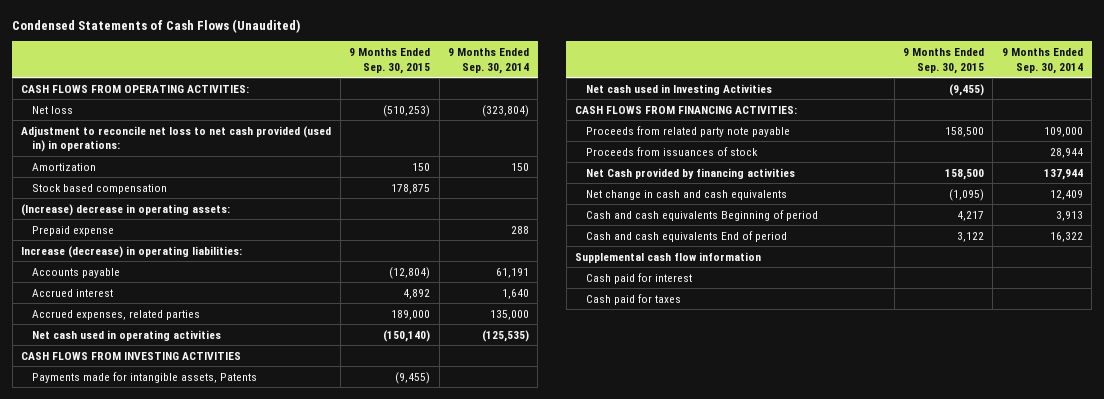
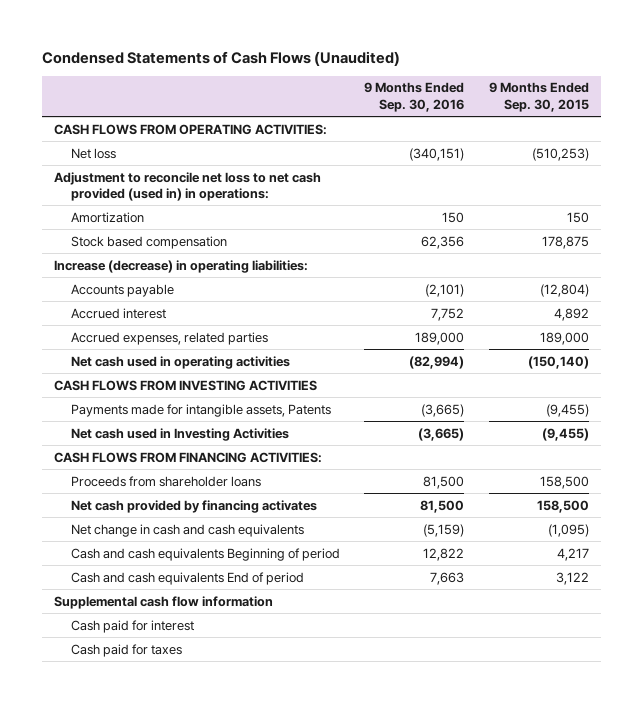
[447,47,529,74] 9 Months Ended Sep. 30, 2014 -> none
none -> [364,82,465,113] 9 Months Ended Sep. 30, 2016
[21,203,231,216] (Increase) decrease in operating assets: -> none
[32,225,115,236] Prepaid expense -> none
[586,146,759,156] Proceeds from issuances of stock -> none
[586,125,791,137] Proceeds from related party note payable -> [70,475,261,487] Proceeds from shareholder loans
[586,167,796,179] Net Cash provided by financing activities -> [70,499,317,513] Net cash provided by financing activates

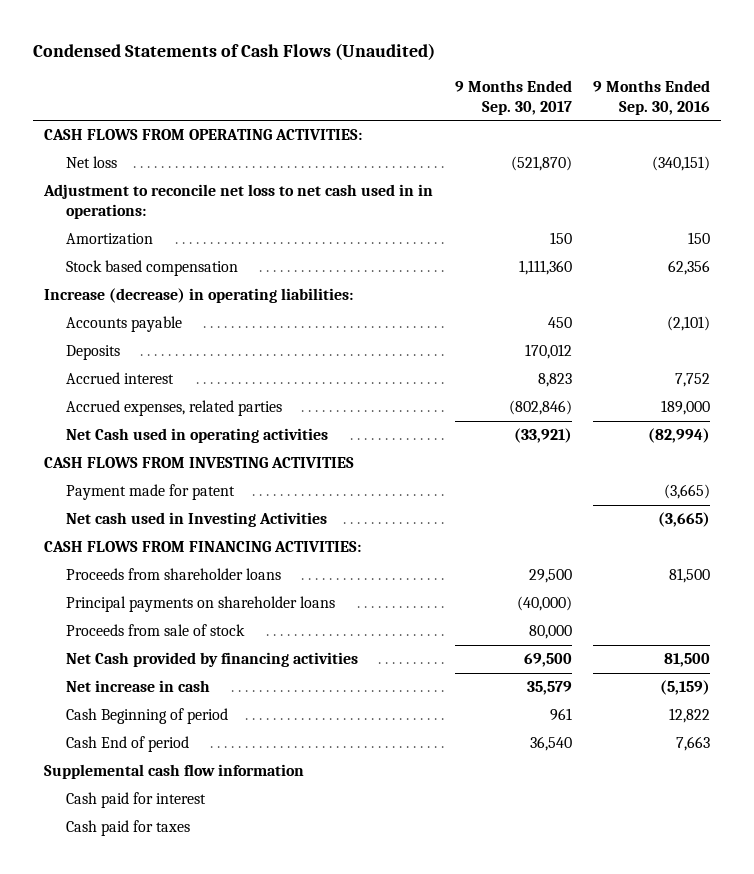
[488,82,589,113] 9 Months Ended Sep. 30, 2015 -> none
none -> [454,79,572,115] 9 Months Ended Sep. 30, 2017
[54,171,322,202] Adjustment to reconcile net loss to net cash provided (used in) in operations: -> [42,184,433,220] Adjustment to reconcile net loss to net cash used in in operations:
none -> [65,345,120,361] Deposits
[70,355,290,369] Net cash used in operating activities -> [65,428,328,444] Net Cash used in operating activities
[70,403,331,417] Payments made for intangible assets, Patents -> [65,484,235,501] Payment made for patent
none -> [65,596,335,613] Principal payments on shareholder loans
none -> [65,624,245,637] Proceeds from sale of stock
[70,499,317,513] Net cash provided by financing activates -> [65,652,358,668] Net Cash provided by financing activities
[70,523,304,537] Net change in cash and cash equivalents -> [65,680,210,693] Net increase in cash
[70,547,340,561] Cash and cash equivalents Beginning of period -> [65,708,228,725] Cash Beginning of period
[70,571,304,585] Cash and cash equivalents End of period -> [65,736,189,753] Cash End of period

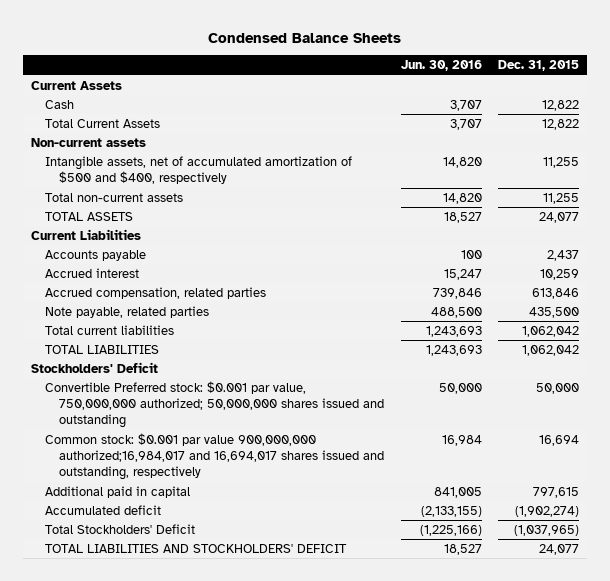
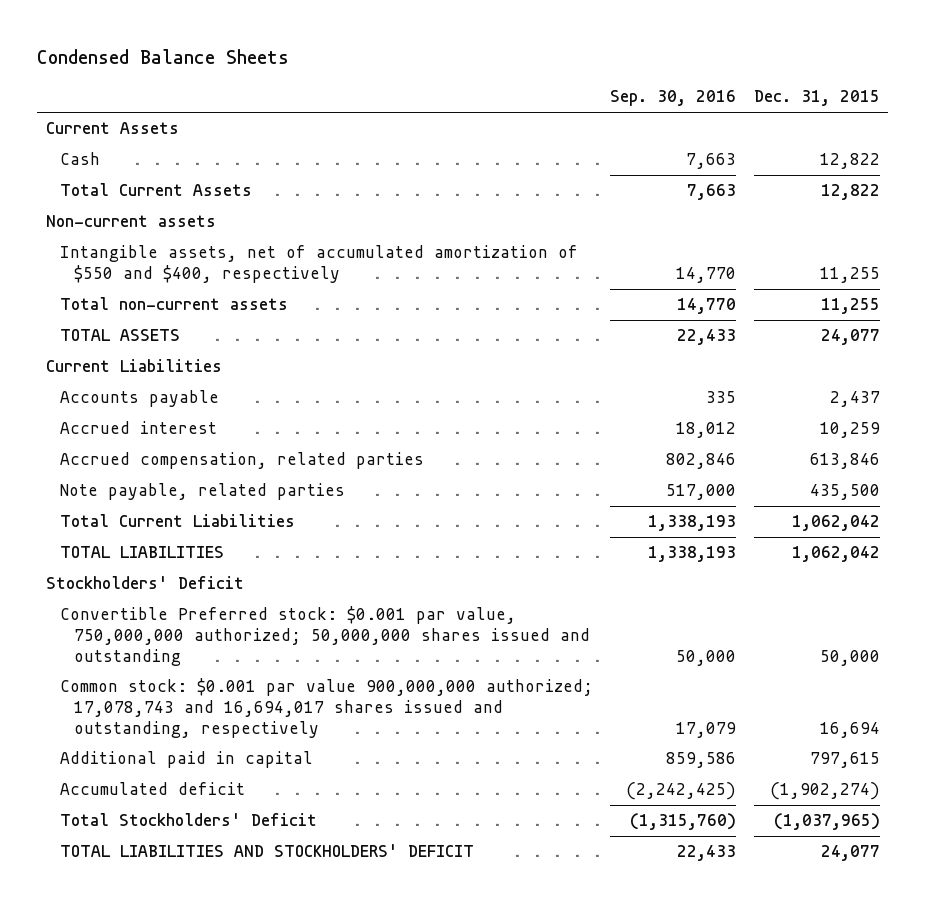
[400,60,482,72] Jun. 30, 2016 -> none
none -> [610,90,737,107] Sep. 30, 2016
[45,156,353,185] Intangible assets, net of accumulated amortization of $500 and $400, respectively -> [60,245,579,284] Intangible assets, net of accumulated amortization of $550 and $400, respectively
[45,325,175,336] Total current liabilities -> [60,514,296,528] Total Current Liabilities
[45,433,385,481] Common stock: $0.001 par value 900,000,000 authorized;16,984,017 and 16,694,017 shares issued and outstanding, respectively -> [60,678,594,738] Common stock: $0.001 par value 900,000,000 authorized; 17,078,743 and 16,694,017 shares issued and outstanding, respectively

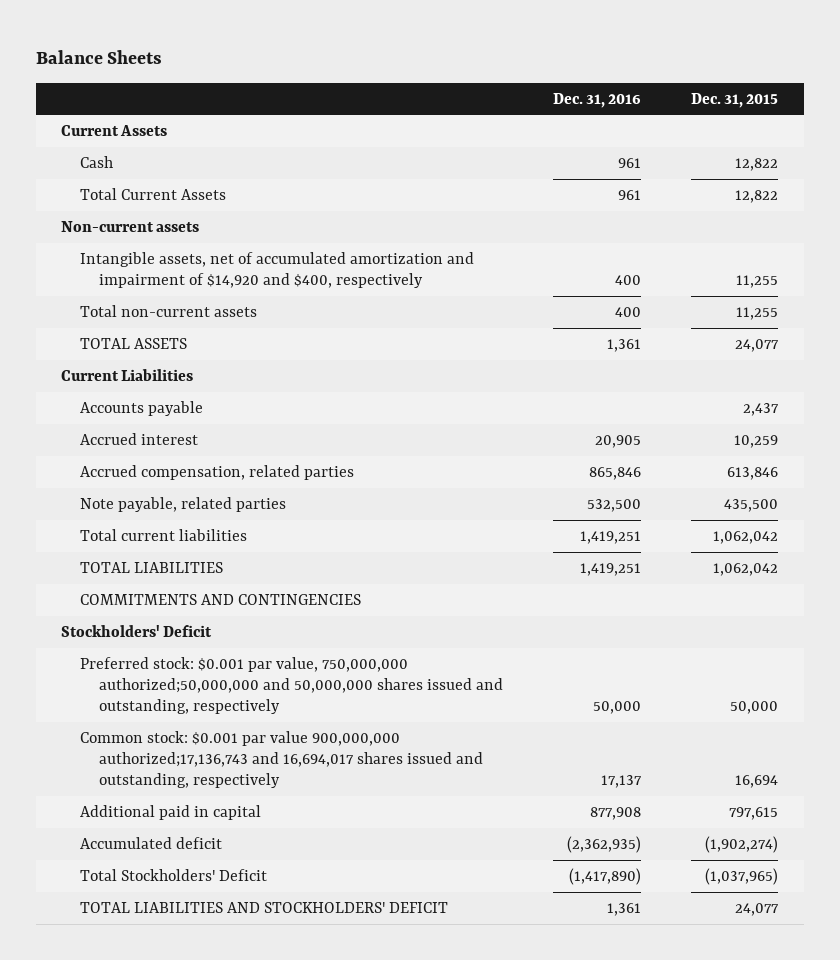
[37,49,290,65] Condensed Balance Sheets -> [36,50,163,65] Balance Sheets
[610,90,737,107] Sep. 30, 2016 -> none
none -> [553,92,642,108] Dec. 31, 2016
[60,245,579,284] Intangible assets, net of accumulated amortization of $550 and $400, respectively -> [80,251,475,289] Intangible assets, net of accumulated amortization and impairment of $14,920 and $400, respectively
[60,514,296,528] Total Current Liabilities -> [80,528,248,541] Total current liabilities
none -> [80,593,362,605] COMMITMENTS AND CONTINGENCIES
[60,606,591,666] Convertible Preferred stock: $0.001 par value, 750,000,000 authorized; 50,000,000 shares issued and outstanding -> [80,656,503,715] Preferred stock: $0.001 par value, 750,000,000 authorized;50,000,000 and 50,000,000 shares issued and outstanding, respectively
[60,678,594,738] Common stock: $0.001 par value 900,000,000 authorized; 17,078,743 and 16,694,017 shares issued and outstanding, respectively -> [80,730,483,789] Common stock: $0.001 par value 900,000,000 authorized;17,136,743 and 16,694,017 shares issued and outstanding, respectively

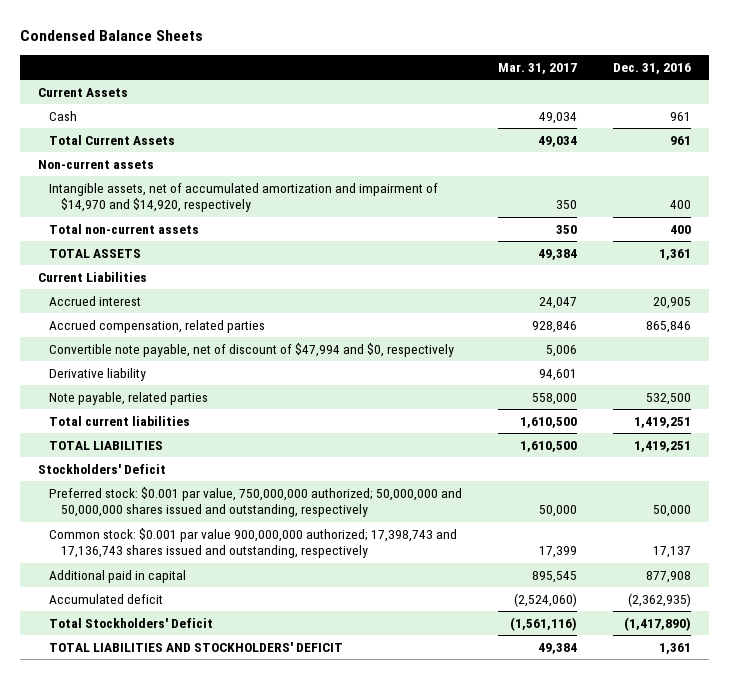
[36,50,163,65] Balance Sheets -> [19,30,203,42] Condensed Balance Sheets
[691,92,779,108] Dec. 31, 2015 -> none
none -> [498,62,578,74] Mar. 31, 2017
[80,251,475,289] Intangible assets, net of accumulated amortization and impairment of $14,920 and $400, respectively -> [49,183,439,213] Intangible assets, net of accumulated amortization and impairment of $14,970 and $14,920, respectively
[80,400,204,416] Accounts payable -> none
none -> [49,343,455,358] Convertible note payable, net of discount of $47,994 and $0, respectively
none -> [49,368,147,382] Derivative liability
[80,593,362,605] COMMITMENTS AND CONTINGENCIES -> none
[80,656,503,715] Preferred stock: $0.001 par value, 750,000,000 authorized;50,000,000 and 50,000,000 shares issued and outstanding, respectively -> [49,487,463,518] Preferred stock: $0.001 par value, 750,000,000 authorized; 50,000,000 and 50,000,000 shares issued and outstanding, respectively
[80,730,483,789] Common stock: $0.001 par value 900,000,000 authorized;17,136,743 and 16,694,017 shares issued and outstanding, respectively -> [49,528,458,559] Common stock: $0.001 par value 900,000,000 authorized; 17,398,743 and 17,136,743 shares issued and outstanding, respectively

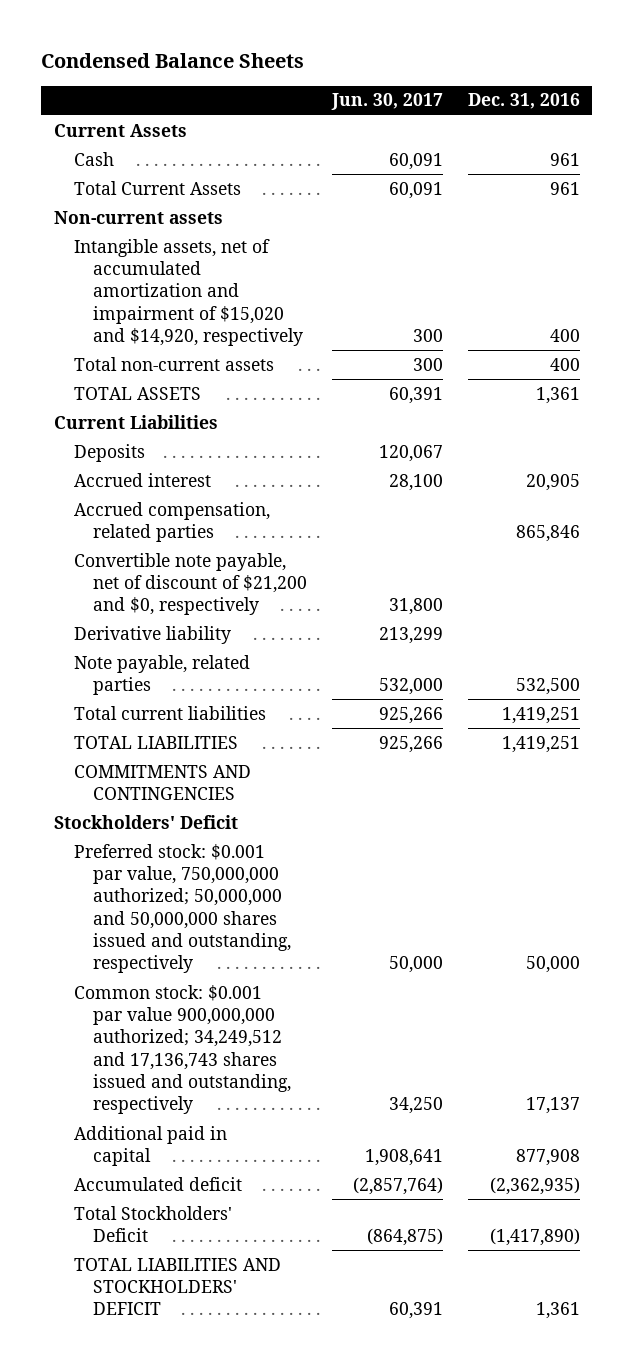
[498,62,578,74] Mar. 31, 2017 -> none
none -> [331,93,444,111] Jun. 30, 2017
[49,183,439,213] Intangible assets, net of accumulated amortization and impairment of $14,970 and $14,920, respectively -> [73,238,304,347] Intangible assets, net of accumulated amortization and impairment of $15,020 and $14,920, respectively
none -> [73,443,145,462] Deposits
[49,343,455,358] Convertible note payable, net of discount of $47,994 and $0, respectively -> [73,552,308,616] Convertible note payable, net of discount of $21,200 and $0, respectively
none -> [73,764,251,801] COMMITMENTS AND CONTINGENCIES
[49,528,458,559] Common stock: $0.001 par value 900,000,000 authorized; 17,398,743 and 17,136,743 shares issued and outstanding, respectively -> [73,984,292,1115] Common stock: $0.001 par value 900,000,000 authorized; 34,249,512 and 17,136,743 shares issued and outstanding, respectively

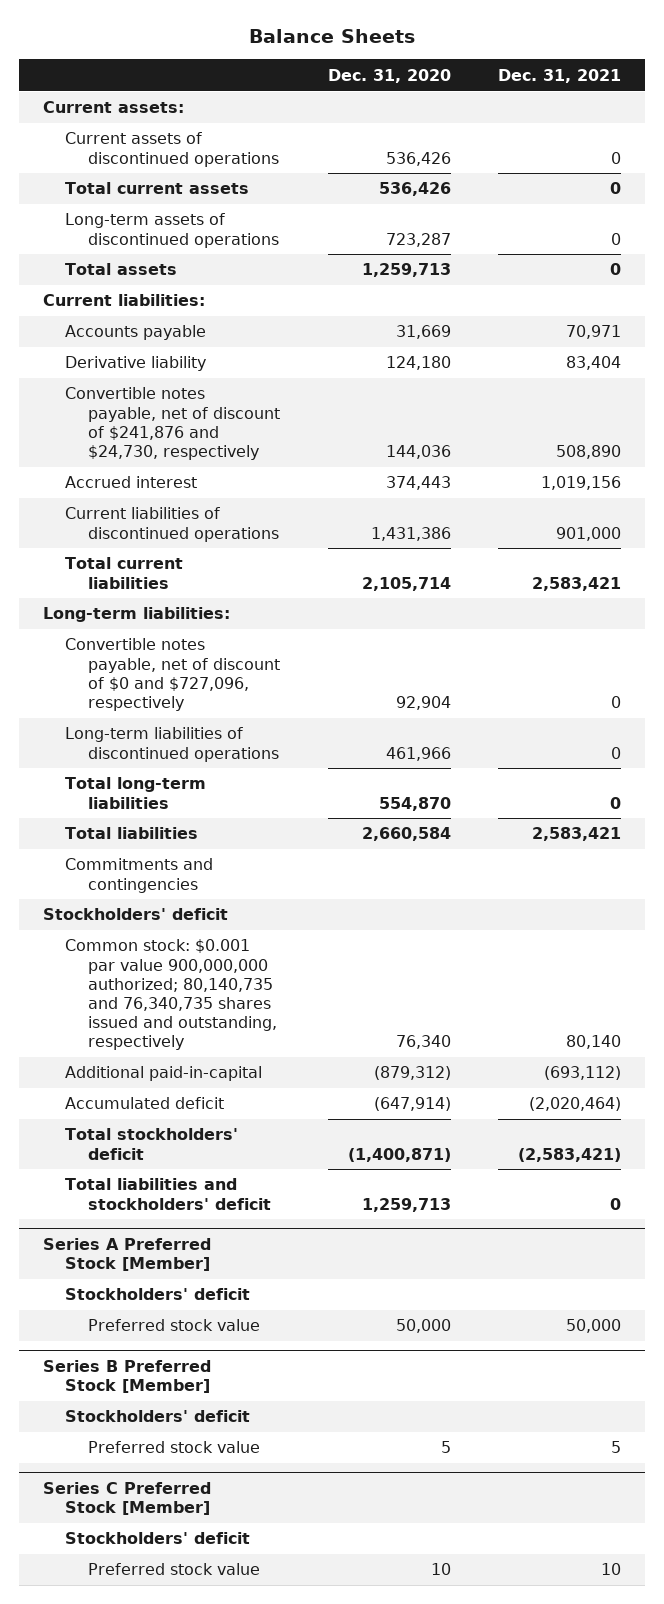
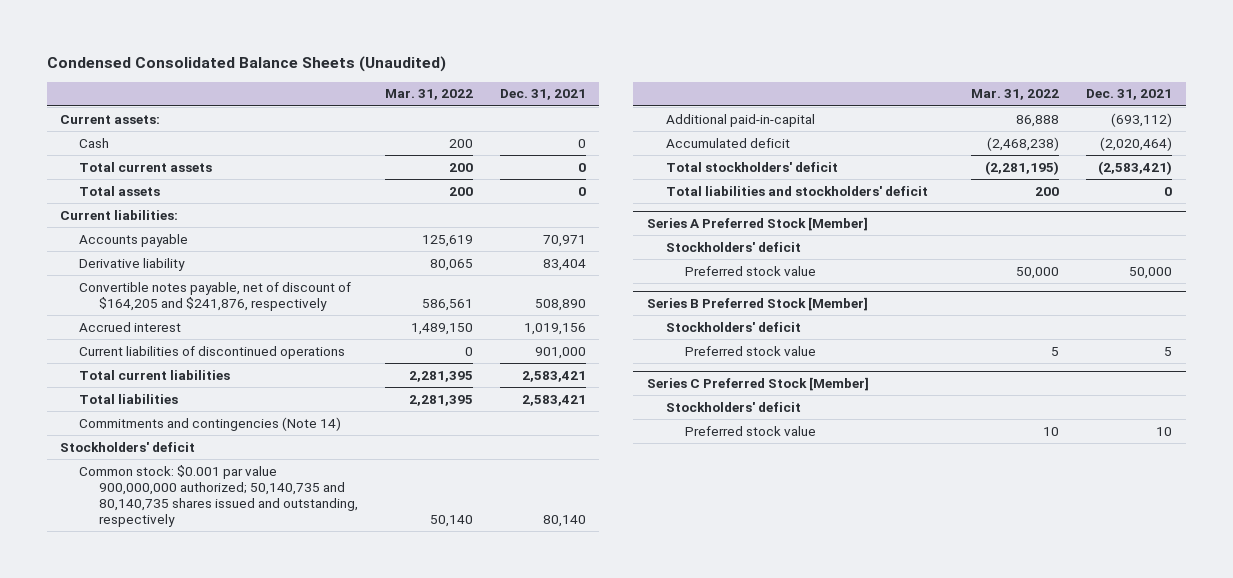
[249,29,416,44] Balance Sheets -> [46,55,446,72] Condensed Consolidated Balance Sheets (Unaudited)
[327,68,451,83] Dec. 31, 2020 -> none
none -> [384,89,473,101] Mar. 31, 2022
[65,132,279,167] Current assets of discontinued operations -> none
none -> [79,137,110,148] Cash
[65,213,279,248] Long-term assets of discontinued operations -> none
[65,387,280,460] Convertible notes payable, net of discount of $241,876 and $24,730, respectively -> [79,281,352,311] Convertible notes payable, net of discount of $164,205 and $241,876, respectively
[42,607,230,623] Long-term liabilities: -> none
[65,638,280,711] Convertible notes payable, net of discount of $0 and $727,096, respectively -> none
[65,727,279,762] Long-term liabilities of discontinued operations -> none
[65,777,207,809] Total long-term liabilities -> none
[65,858,214,893] Commitments and contingencies -> [79,416,342,431] Commitments and contingencies (Note 14)
[65,939,277,1051] Common stock: $0.001 par value 900,000,000 authorized; 80,140,735 and 76,340,735 shares issued and outstanding, respectively -> [79,464,358,527] Common stock: $0.001 par value 900,000,000 authorized; 50,140,735 and 80,140,735 shares issued and outstanding, respectively

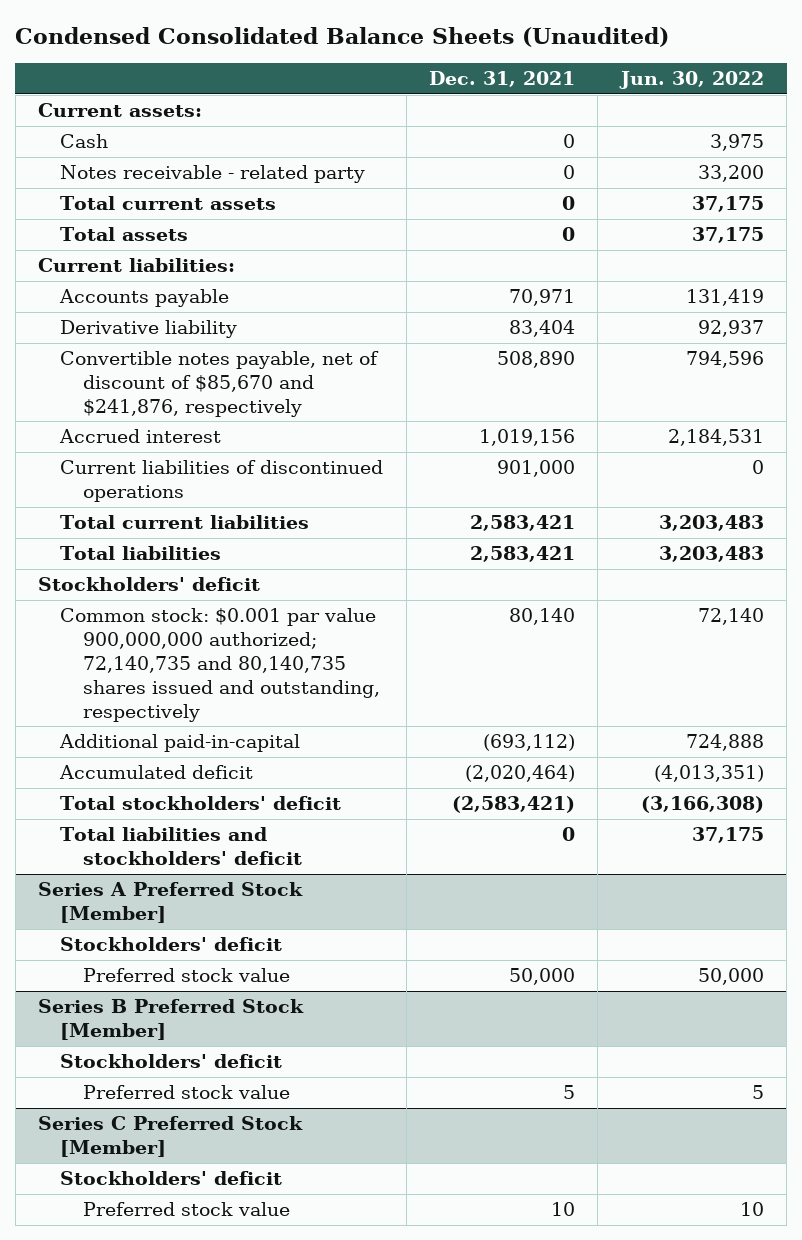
[384,89,473,101] Mar. 31, 2022 -> none
none -> [618,71,764,90] Jun. 30, 2022
none -> [60,165,366,184] Notes receivable - related party
[79,281,352,311] Convertible notes payable, net of discount of $164,205 and $241,876, respectively -> [60,351,380,417] Convertible notes payable, net of discount of $85,670 and $241,876, respectively
[79,416,342,431] Commitments and contingencies (Note 14) -> none
[79,464,358,527] Common stock: $0.001 par value 900,000,000 authorized; 50,140,735 and 80,140,735 shares issued and outstanding, respectively -> [60,608,380,722] Common stock: $0.001 par value 900,000,000 authorized; 72,140,735 and 80,140,735 shares issued and outstanding, respectively

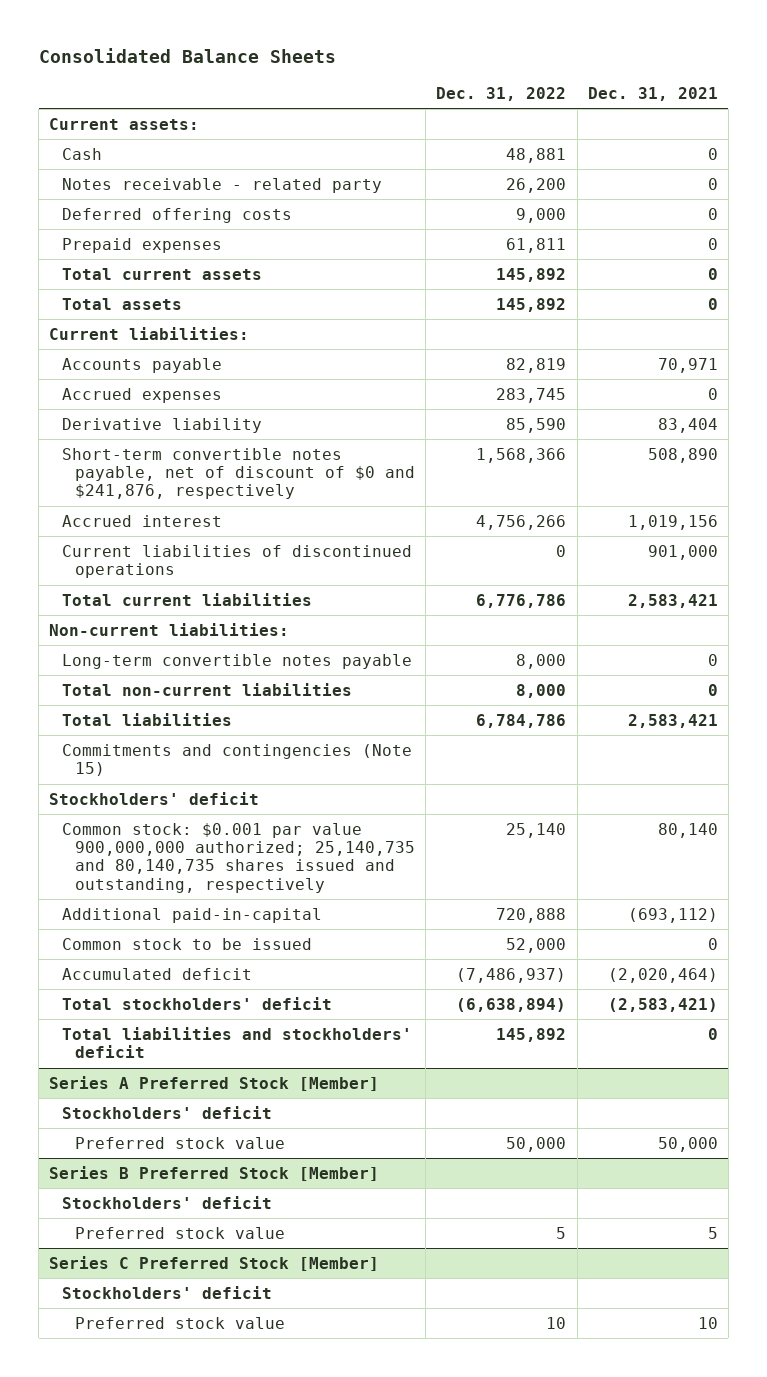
[15,27,670,48] Condensed Consolidated Balance Sheets (Unaudited) -> [38,47,336,63] Consolidated Balance Sheets
[618,71,764,90] Jun. 30, 2022 -> none
none -> [436,86,567,101] Dec. 31, 2022
none -> [62,207,293,223] Deferred offering costs
none -> [62,237,223,253] Prepaid expenses
none -> [62,387,223,403] Accrued expenses
[60,351,380,417] Convertible notes payable, net of discount of $85,670 and $241,876, respectively -> [62,447,416,500] Short-term convertible notes payable, net of discount of $0 and $241,876, respectively
none -> [49,622,290,636] Non-current liabilities:
none -> [62,653,413,669] Long-term convertible notes payable
none -> [62,682,353,696] Total non-current liabilities
none -> [62,743,413,777] Commitments and contingencies (Note 15)
[60,608,380,722] Common stock: $0.001 par value 900,000,000 authorized; 72,140,735 and 80,140,735 shares issued and outstanding, respectively -> [62,822,416,893] Common stock: $0.001 par value 900,000,000 authorized; 25,140,735 and 80,140,735 shares issued and outstanding, respectively
none -> [62,937,313,950] Common stock to be issued

